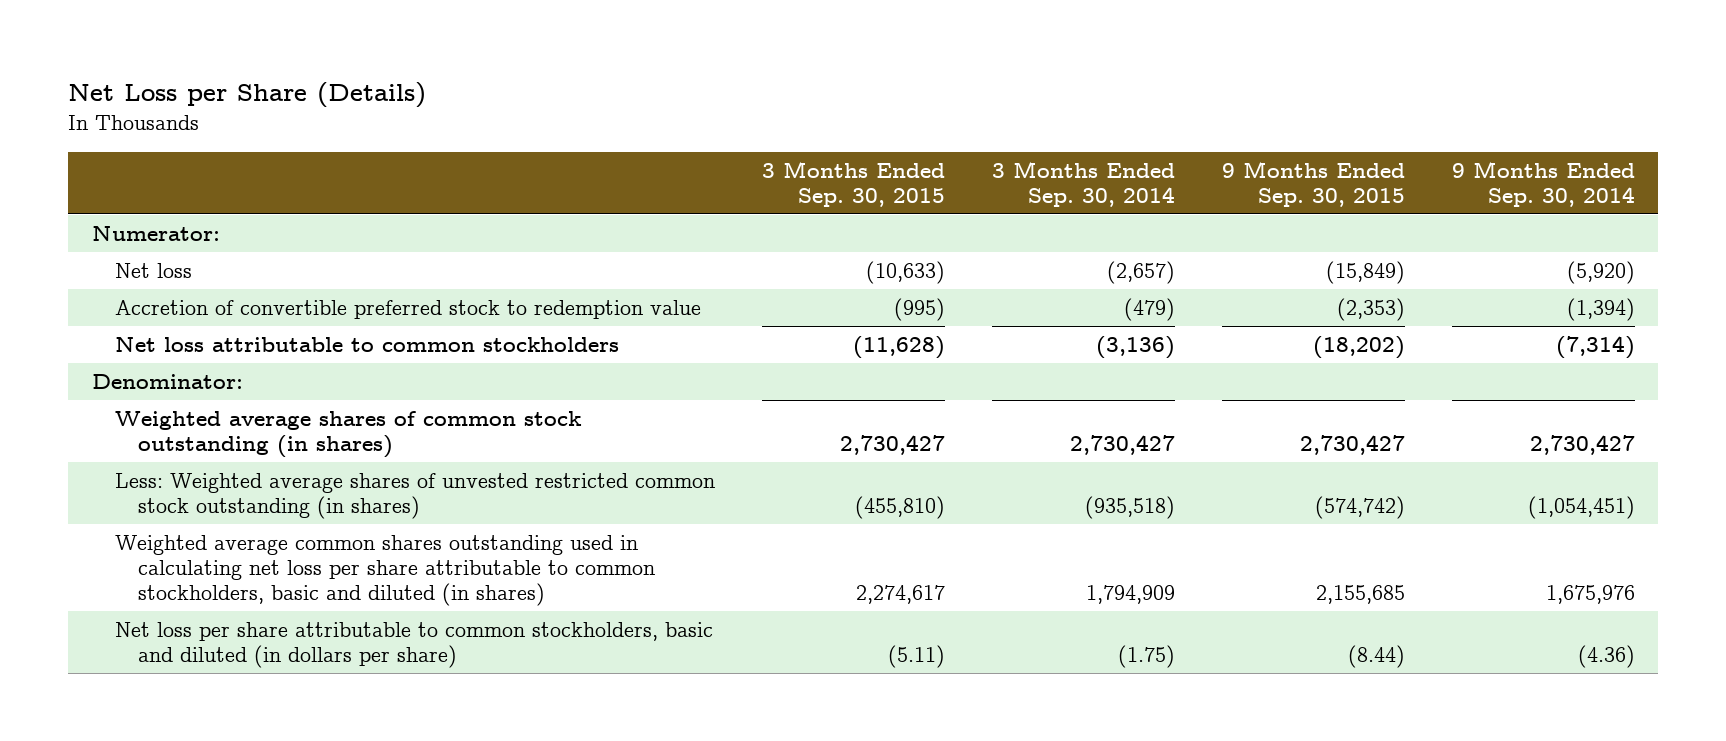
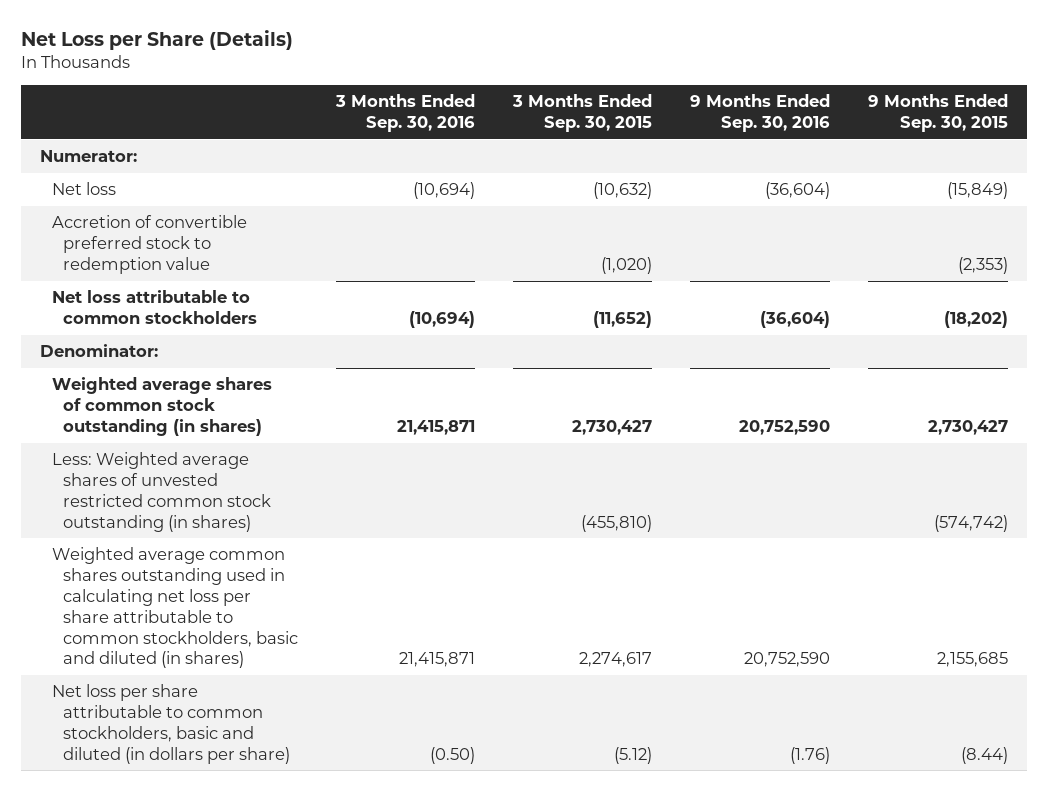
[991,160,1175,207] 3 Months Ended Sep. 30, 2014 -> none
[1451,160,1635,207] 9 Months Ended Sep. 30, 2014 -> none
none -> [335,94,476,133] 3 Months Ended Sep. 30, 2016
none -> [690,94,831,133] 9 Months Ended Sep. 30, 2016
[865,261,945,285] (10,633) -> [593,182,653,200] (10,632)
[893,298,945,322] (995) -> [601,256,653,274] (1,020)
[852,336,945,360] (11,628) -> [593,311,653,329] (11,652)
[887,644,945,668] (5.11) -> [614,746,653,764] (5.12)

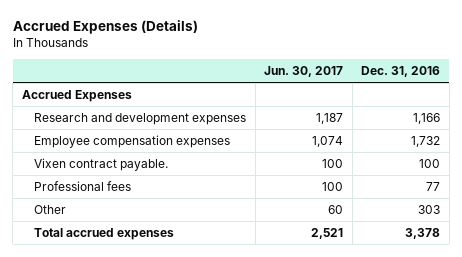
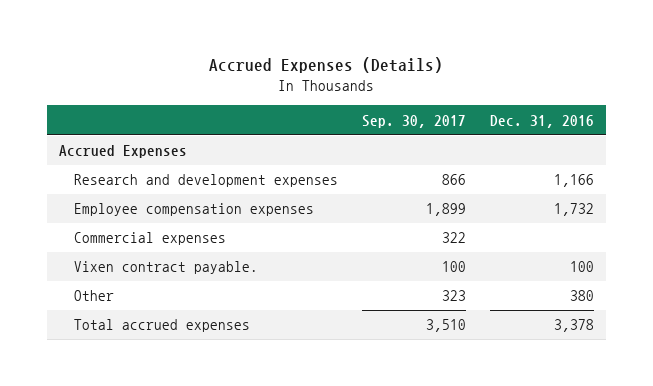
[264,65,344,77] Jun. 30, 2017 -> none
none -> [362,114,467,128] Sep. 30, 2017
none -> [74,232,227,246] Commercial expenses
[34,180,132,191] Professional fees -> none
[418,204,441,214] 303 -> [570,290,595,302] 380

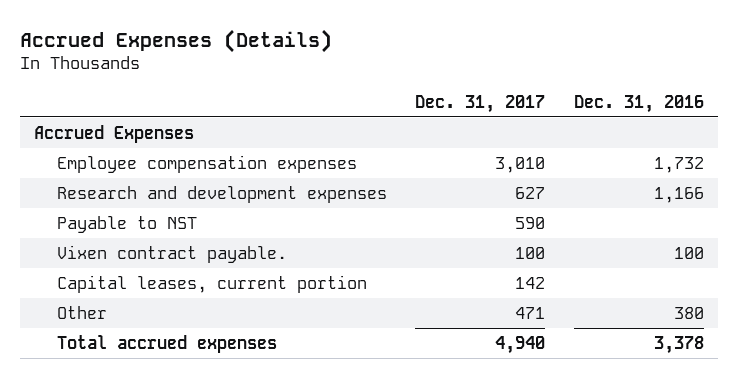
[362,114,467,128] Sep. 30, 2017 -> none
none -> [415,94,546,113] Dec. 31, 2017
[74,232,227,246] Commercial expenses -> none
[74,174,339,188] Research and development expenses -> [56,186,387,204] Research and development expenses
none -> [56,216,197,234] Payable to NST
none -> [56,275,367,294] Capital leases, current portion

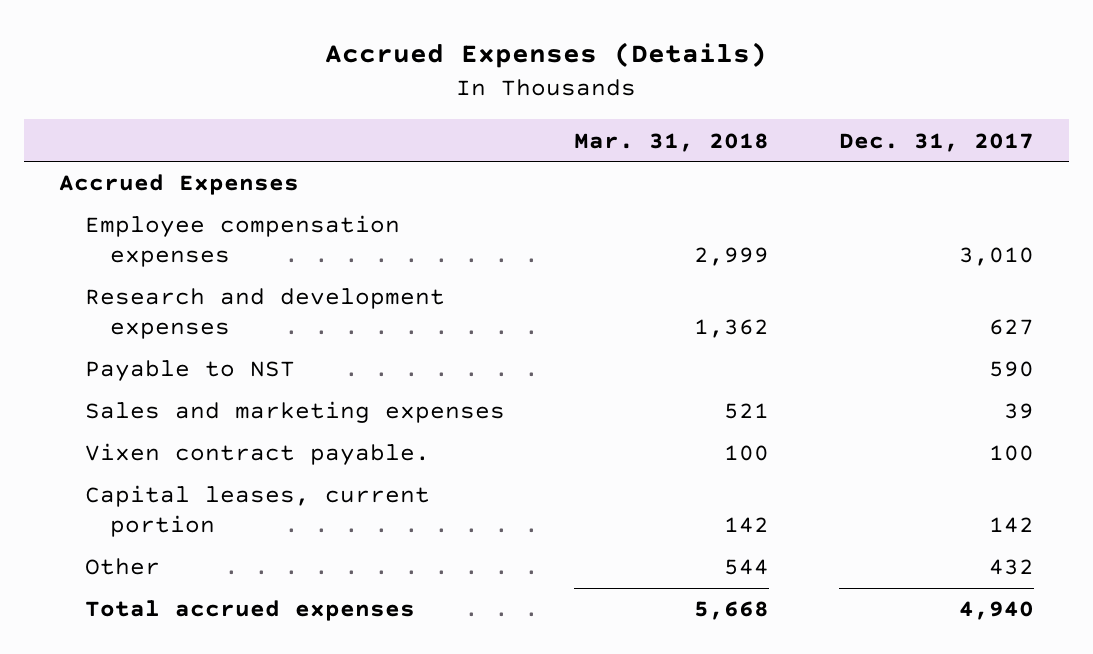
[573,94,704,113] Dec. 31, 2016 -> none
none -> [574,132,770,152] Mar. 31, 2018
none -> [84,401,505,424] Sales and marketing expenses
[515,307,546,320] 471 -> [988,559,1034,576] 432

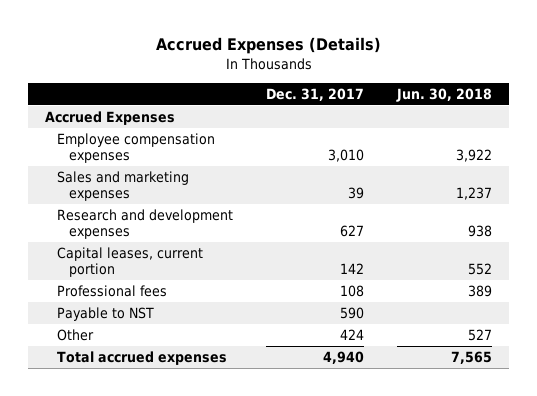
[574,132,770,152] Mar. 31, 2018 -> none
none -> [396,87,493,102] Jun. 30, 2018
[84,443,430,466] Vixen contract payable. -> none
[84,288,445,340] Research and development expenses -> [56,209,233,240] Research and development expenses
none -> [56,285,167,298] Professional fees
[84,360,295,382] Payable to NST -> [56,307,154,322] Payable to NST
[988,559,1034,576] 432 -> [339,329,364,341] 424

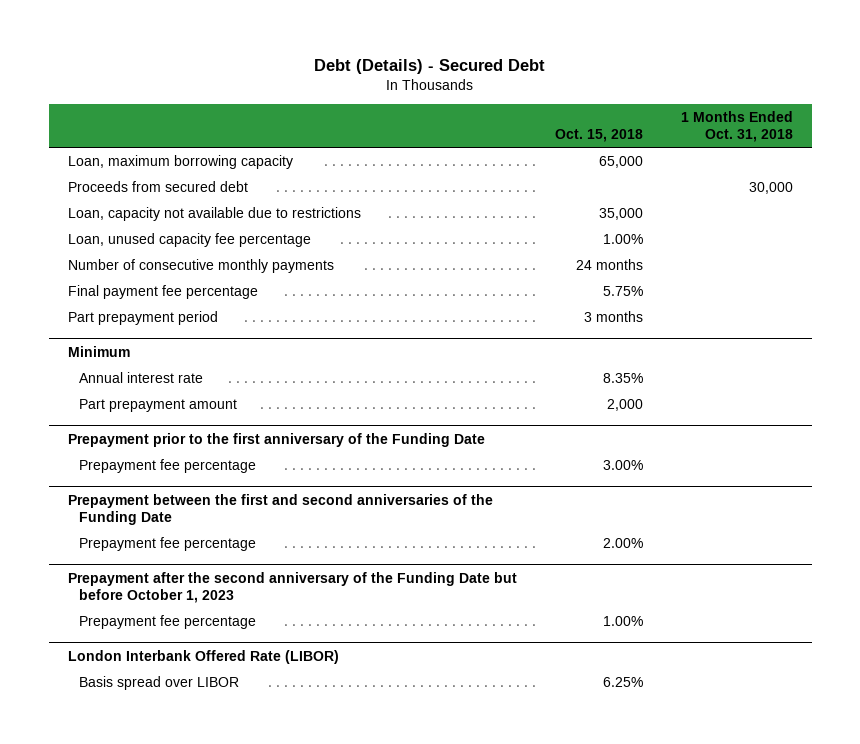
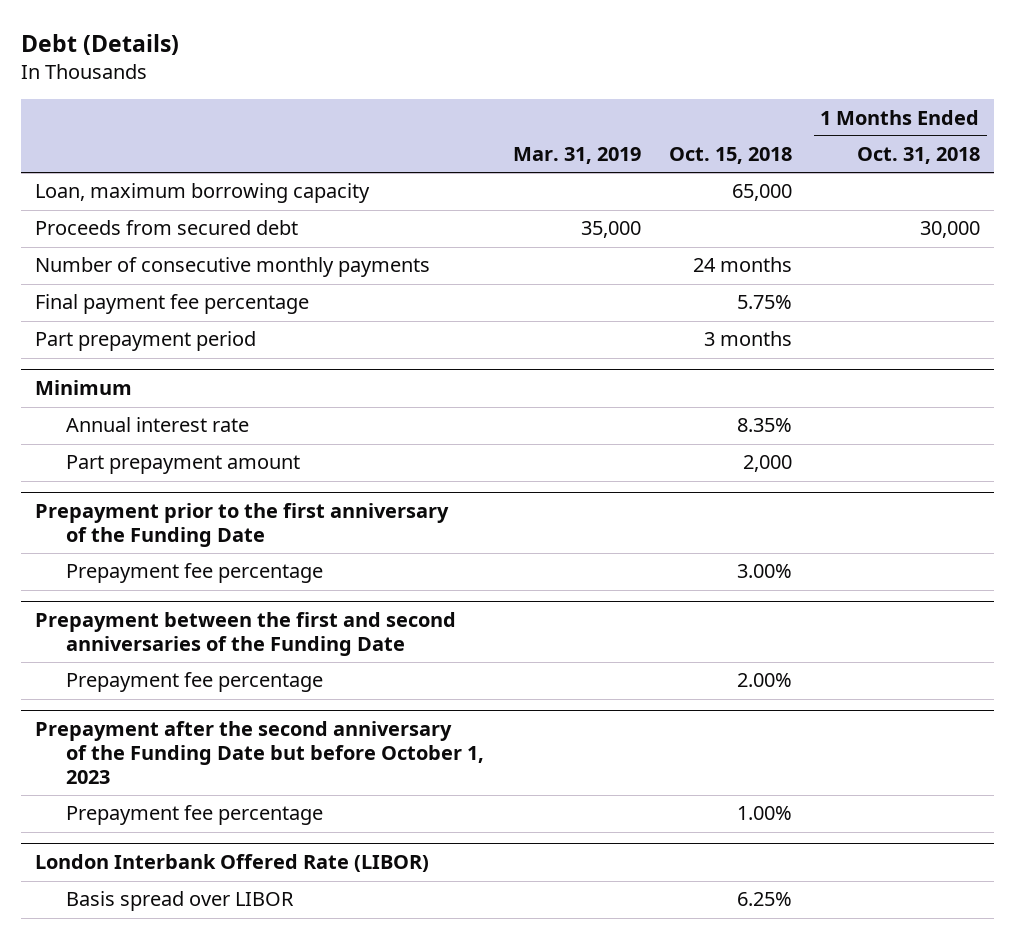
[314,58,546,74] Debt (Details) - Secured Debt -> [21,34,180,56] Debt (Details)
none -> [512,147,641,165] Mar. 31, 2019
[67,206,361,221] Loan, capacity not available due to restrictions -> none
[67,232,311,247] Loan, unused capacity fee percentage -> none

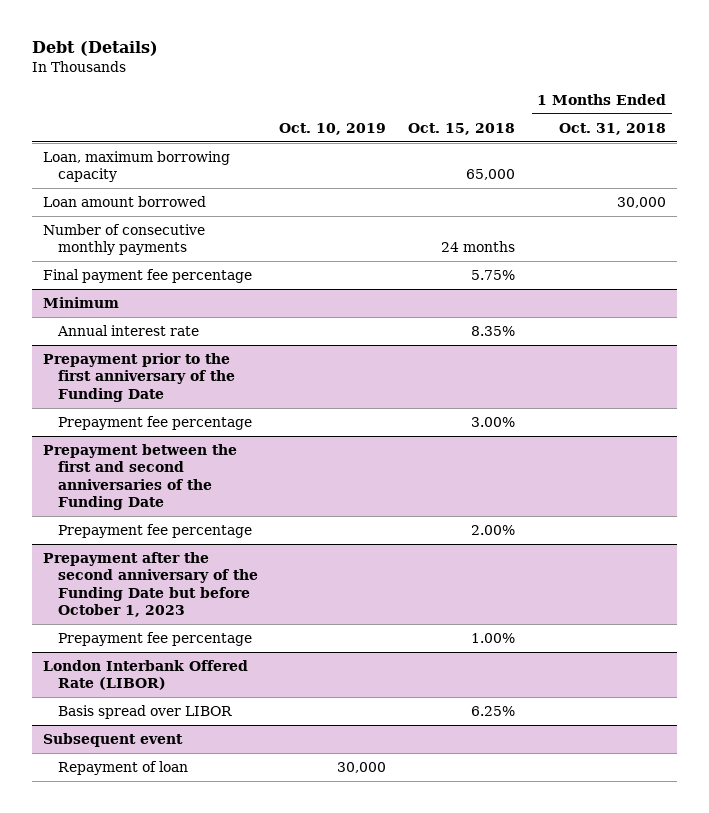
[512,147,641,165] Mar. 31, 2019 -> none
none -> [279,122,387,135] Oct. 10, 2019
[35,220,299,236] Proceeds from secured debt -> [43,195,207,207] Loan amount borrowed
[35,331,257,352] Part prepayment period -> none
[66,455,301,475] Part prepayment amount -> none
none -> [43,732,184,747] Subsequent event
none -> [57,760,188,775] Repayment of loan

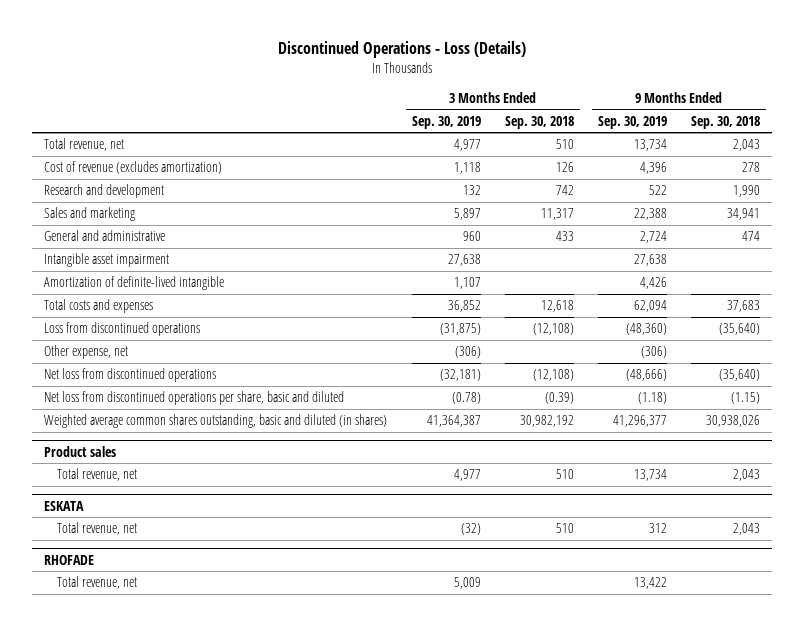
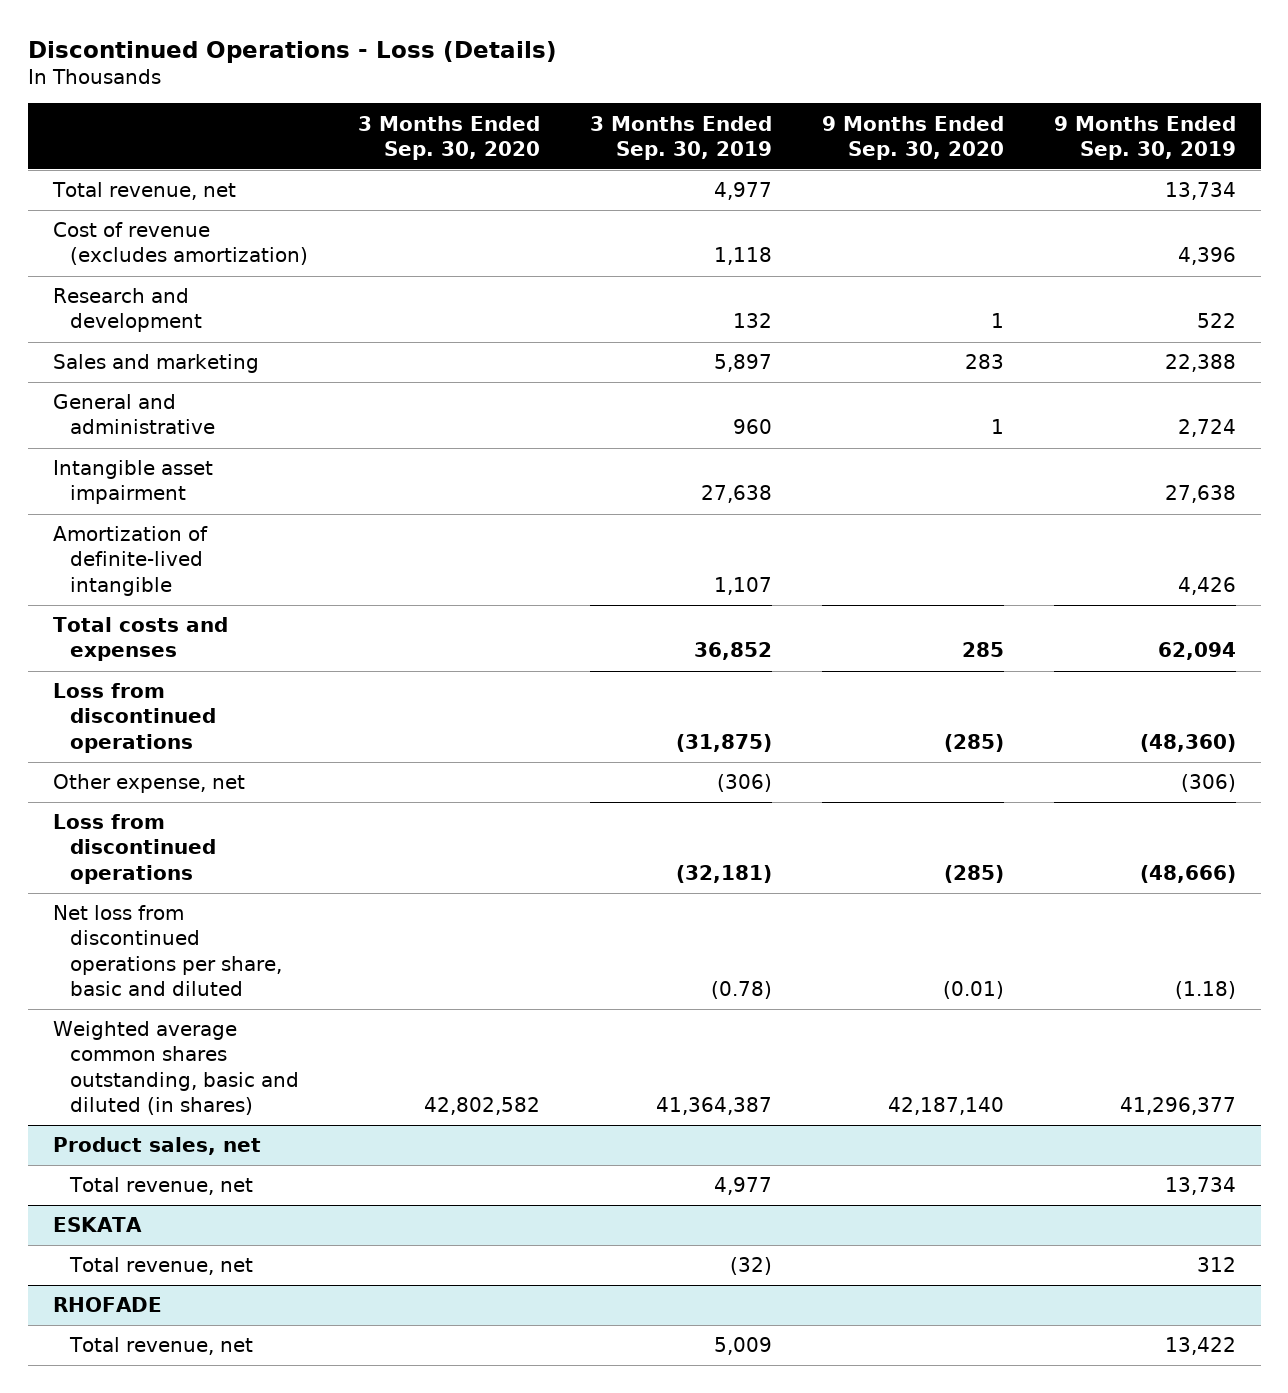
[504,115,574,129] Sep. 30, 2018 -> none
[691,115,761,129] Sep. 30, 2018 -> none
none -> [357,115,540,160] 3 Months Ended Sep. 30, 2020
none -> [821,115,1004,160] 9 Months Ended Sep. 30, 2020
[44,368,217,383] Net loss from discontinued operations -> [52,814,216,884] Loss from discontinued operations
[44,445,117,457] Product sales -> [52,1137,261,1156] Product sales, net

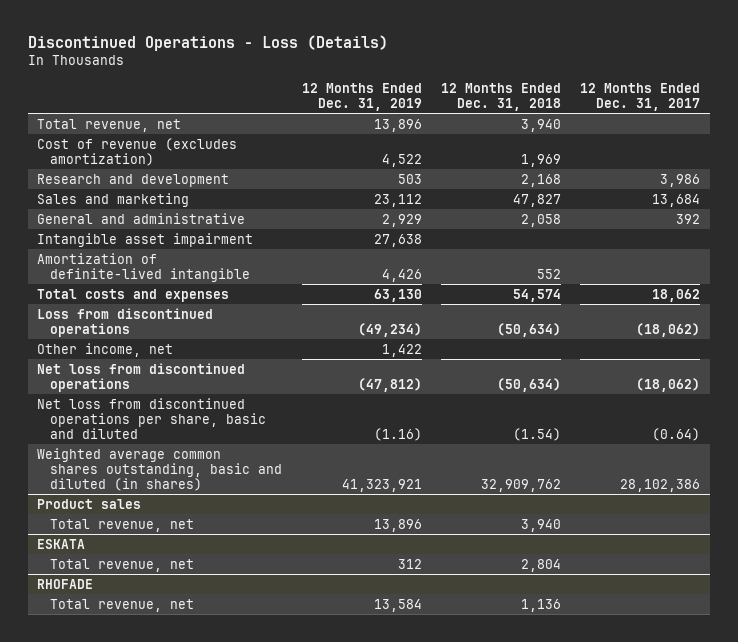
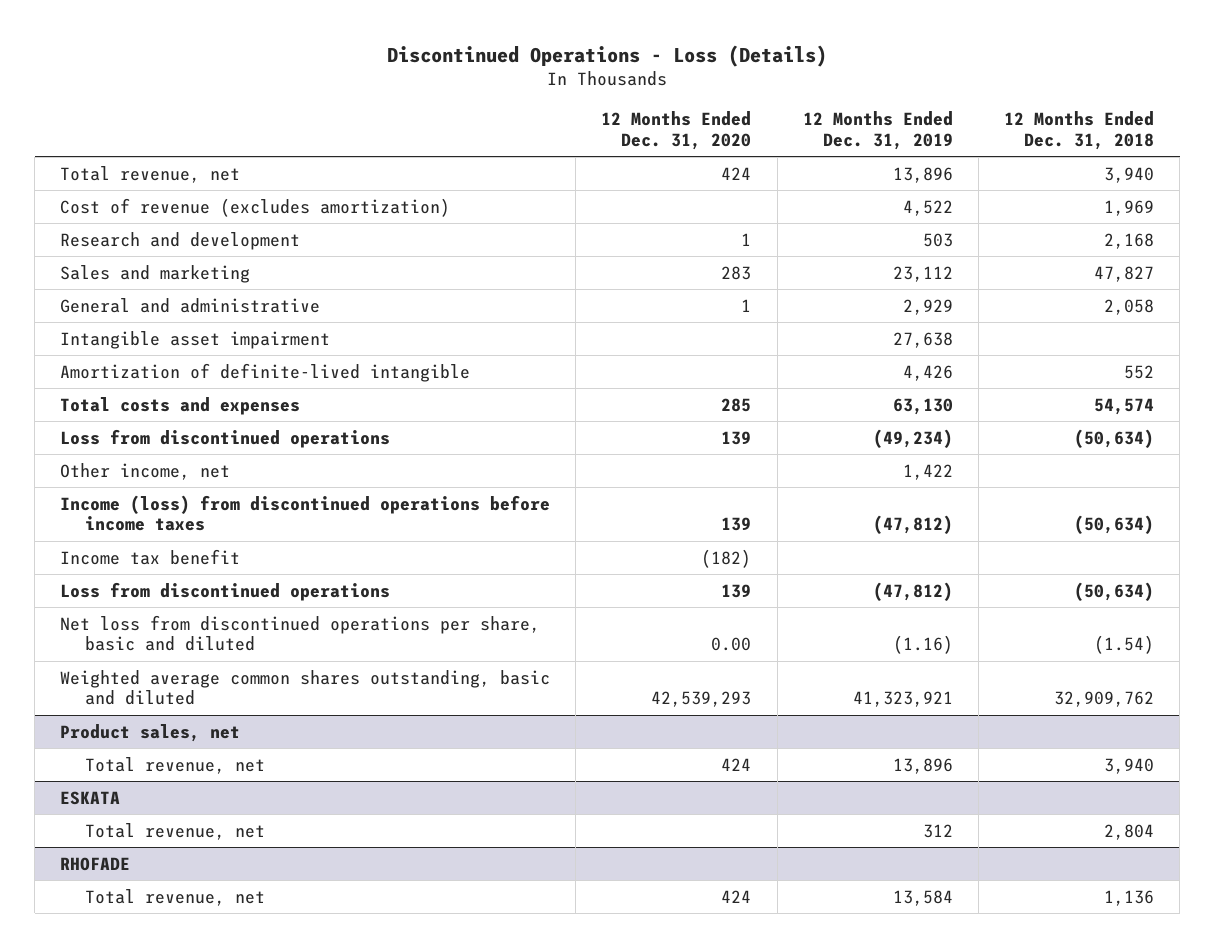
[580,82,701,111] 12 Months Ended Dec. 31, 2017 -> none
none -> [601,111,752,151] 12 Months Ended Dec. 31, 2020
none -> [60,494,551,532] Income (loss) from discontinued operations before income taxes
none -> [60,548,241,565] Income tax benefit
[37,362,246,392] Net loss from discontinued operations -> [60,581,391,601] Loss from discontinued operations
[37,447,283,491] Weighted average common shares outstanding, basic and diluted (in shares) -> [60,669,551,706] Weighted average common shares outstanding, basic and diluted
[37,498,142,509] Product sales -> [60,723,241,742] Product sales, net

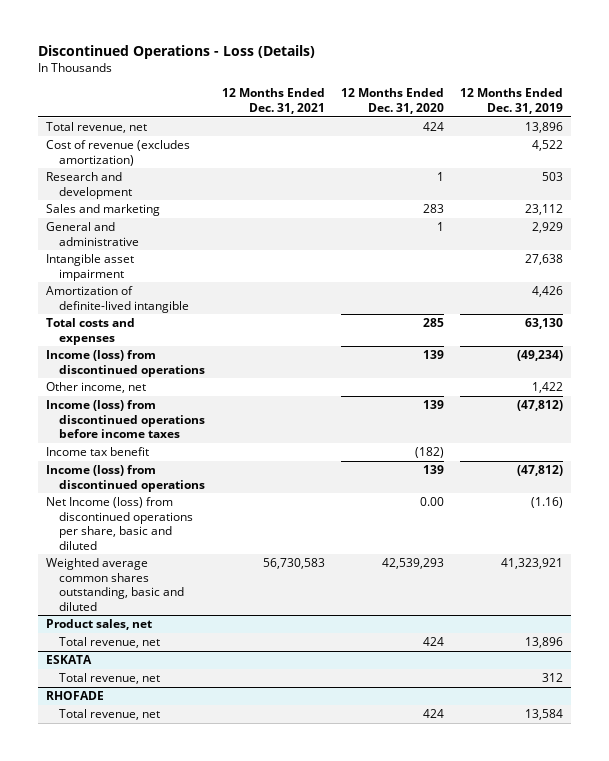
[1003,111,1154,151] 12 Months Ended Dec. 31, 2018 -> none
none -> [221,88,325,114] 12 Months Ended Dec. 31, 2021
[60,428,391,448] Loss from discontinued operations -> [46,350,206,377] Income (loss) from discontinued operations
[60,581,391,601] Loss from discontinued operations -> [46,465,206,492] Income (loss) from discontinued operations
[60,614,541,652] Net loss from discontinued operations per share, basic and diluted -> [46,497,194,550] Net Income (loss) from discontinued operations per share, basic and diluted

